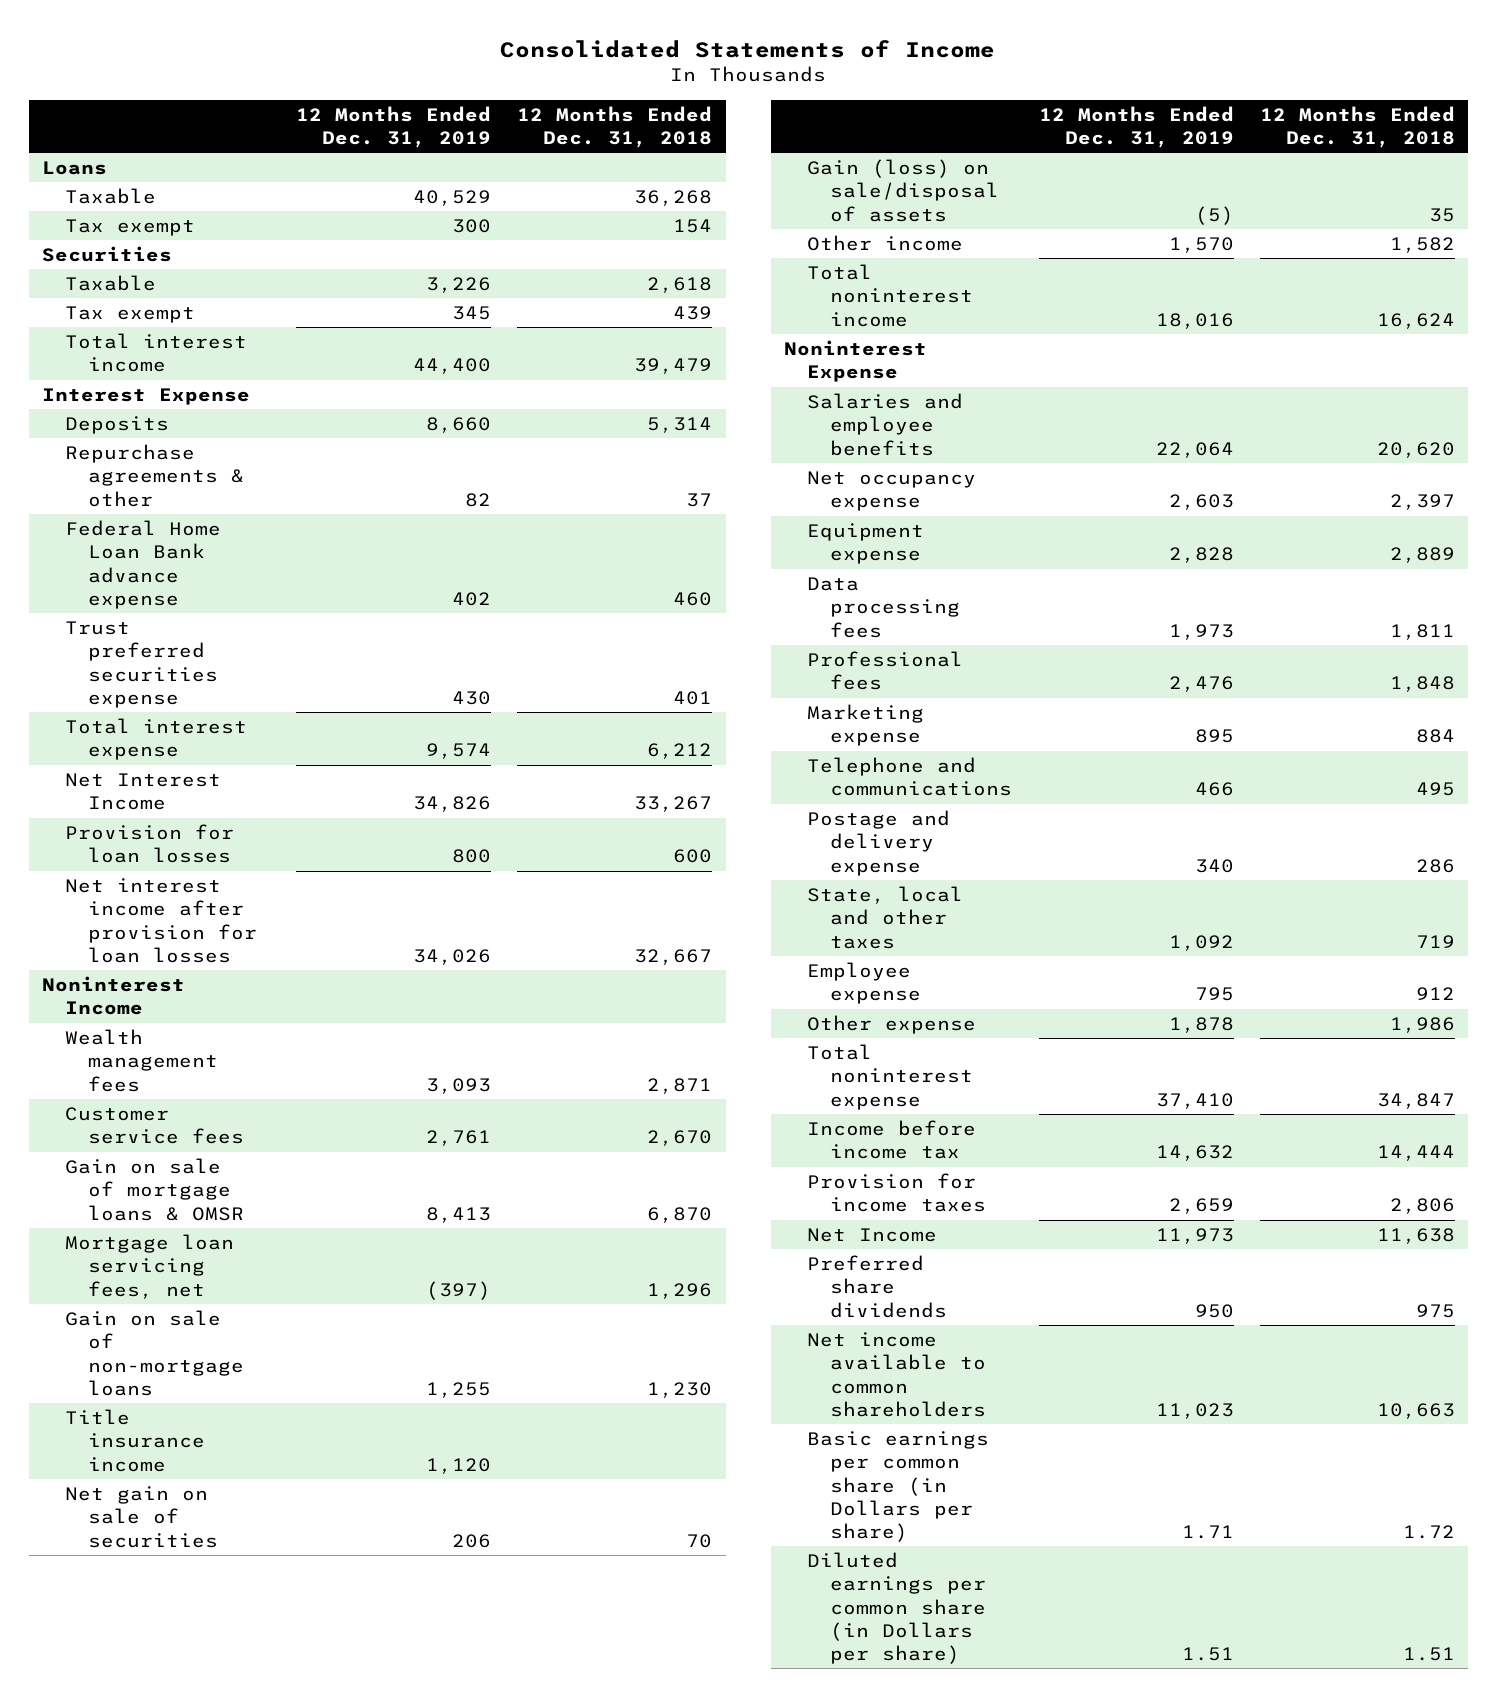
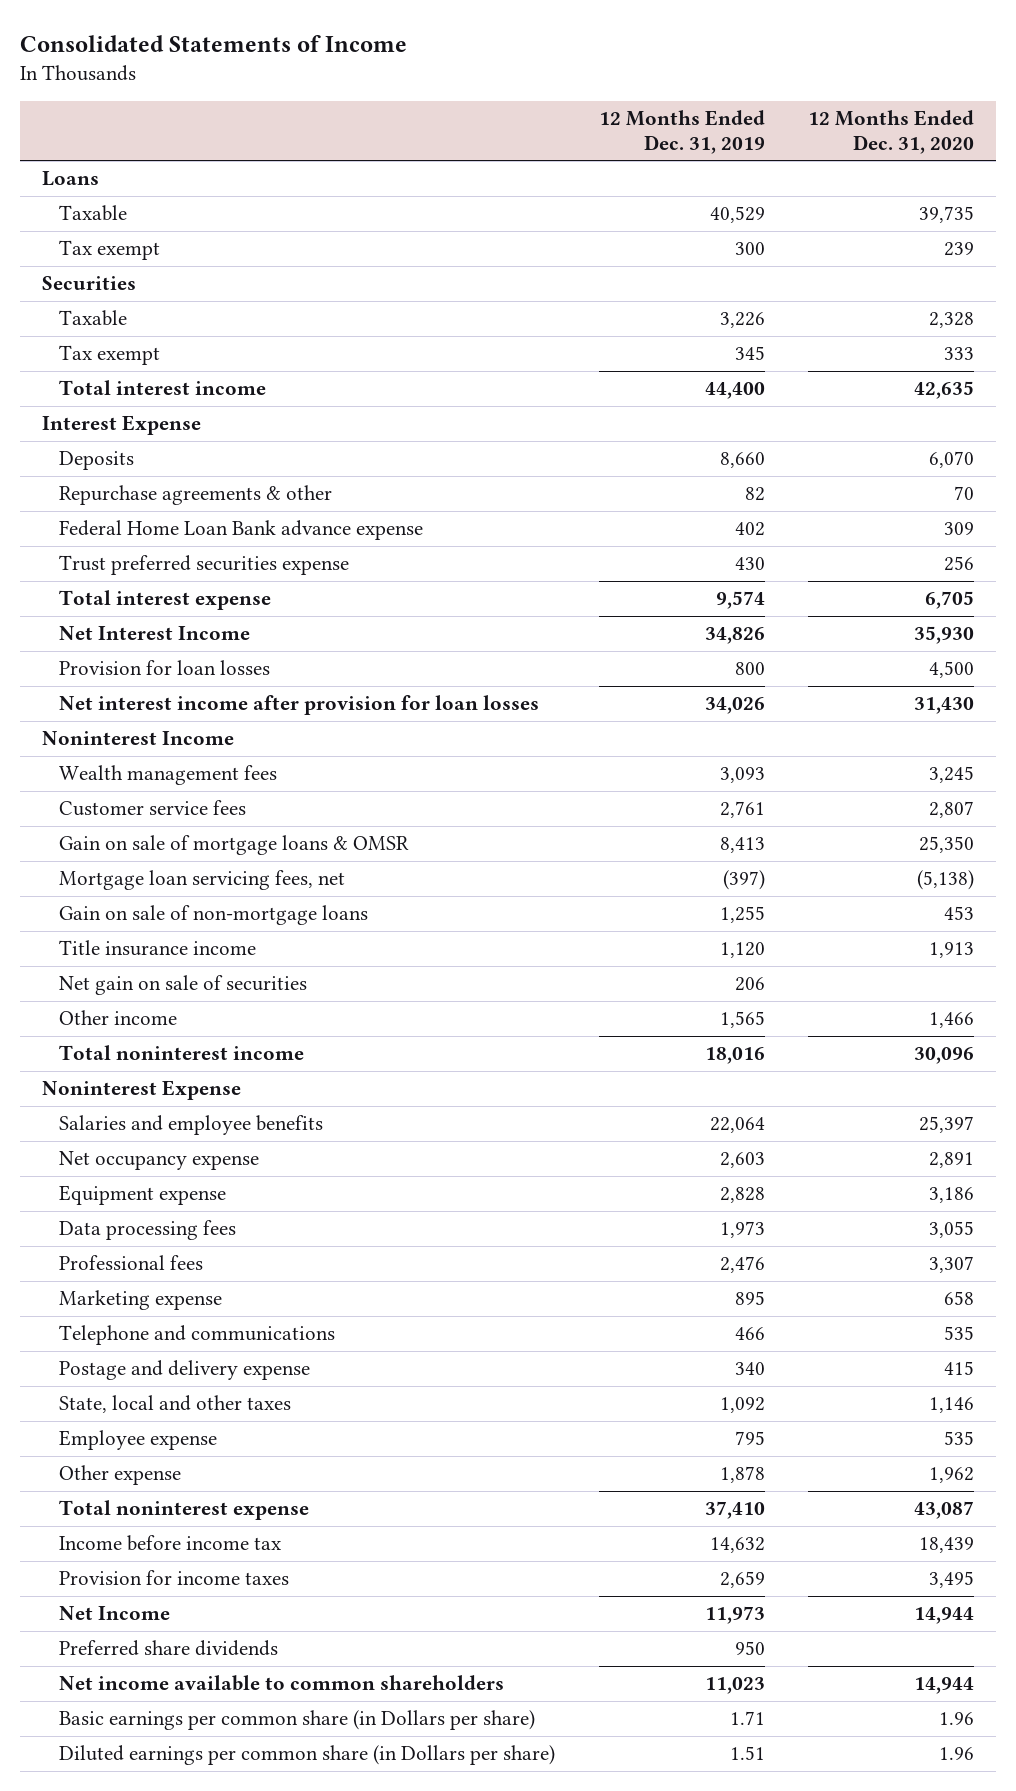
[517,105,713,148] 12 Months Ended Dec. 31, 2018 -> none
none -> [808,110,975,154] 12 Months Ended Dec. 31, 2020
[807,159,1000,222] Gain (loss) on sale/disposal of assets -> none
[1168,237,1234,254] 1,570 -> [719,1011,765,1029] 1,565

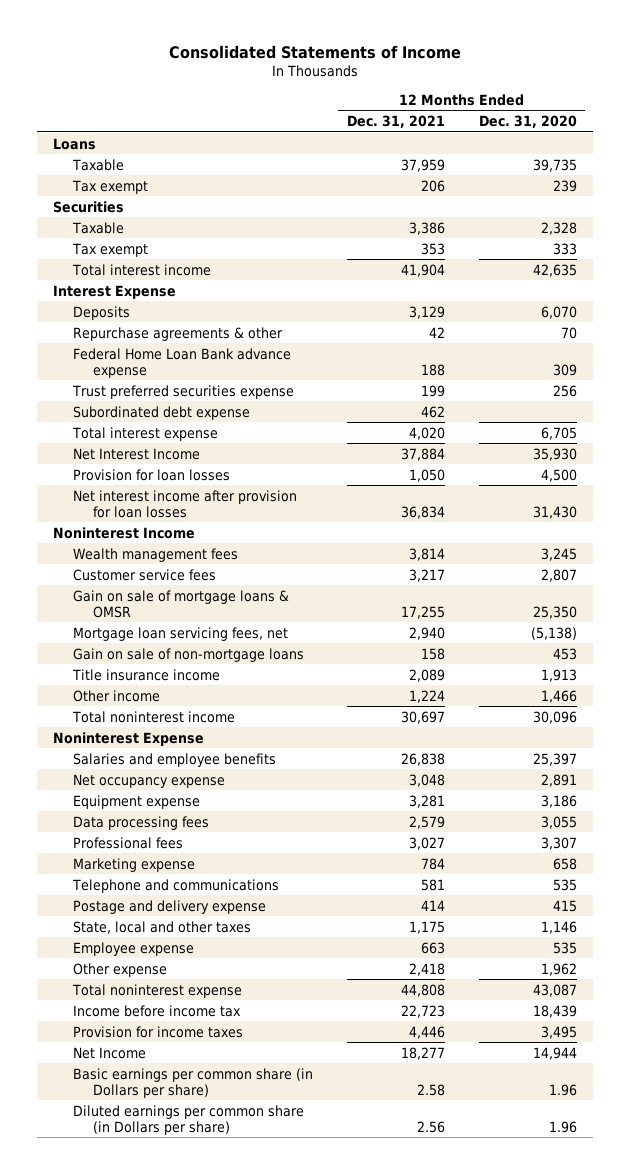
[598,110,765,154] 12 Months Ended Dec. 31, 2019 -> none
none -> [346,115,445,129] Dec. 31, 2021
none -> [72,405,250,420] Subordinated debt expense
[58,975,307,996] Net gain on sale of securities -> none
[58,1640,278,1657] Preferred share dividends -> none
[58,1675,504,1692] Net income available to common shareholders -> none

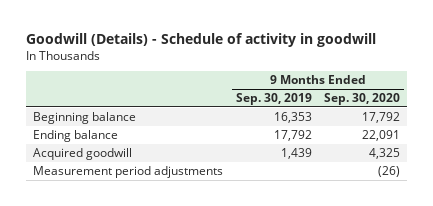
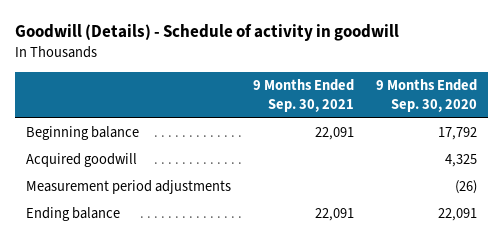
[235,93,312,106] Sep. 30, 2019 -> none
none -> [252,79,354,112] 9 Months Ended Sep. 30, 2021
[32,129,118,142] Ending balance -> [25,207,120,222] Ending balance

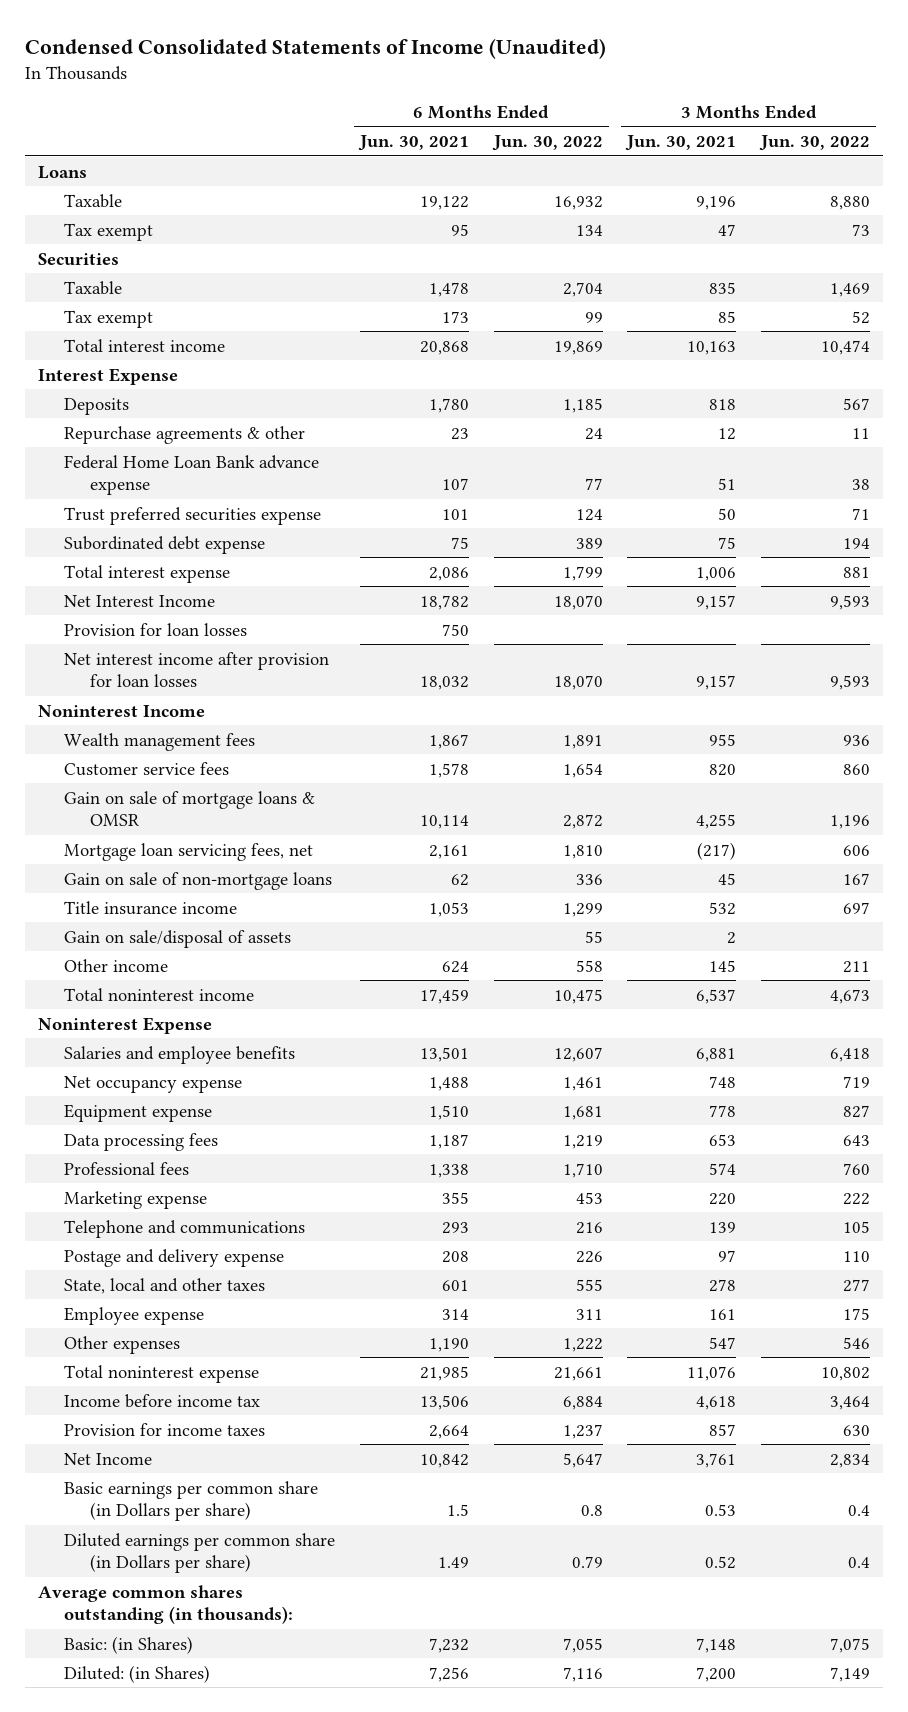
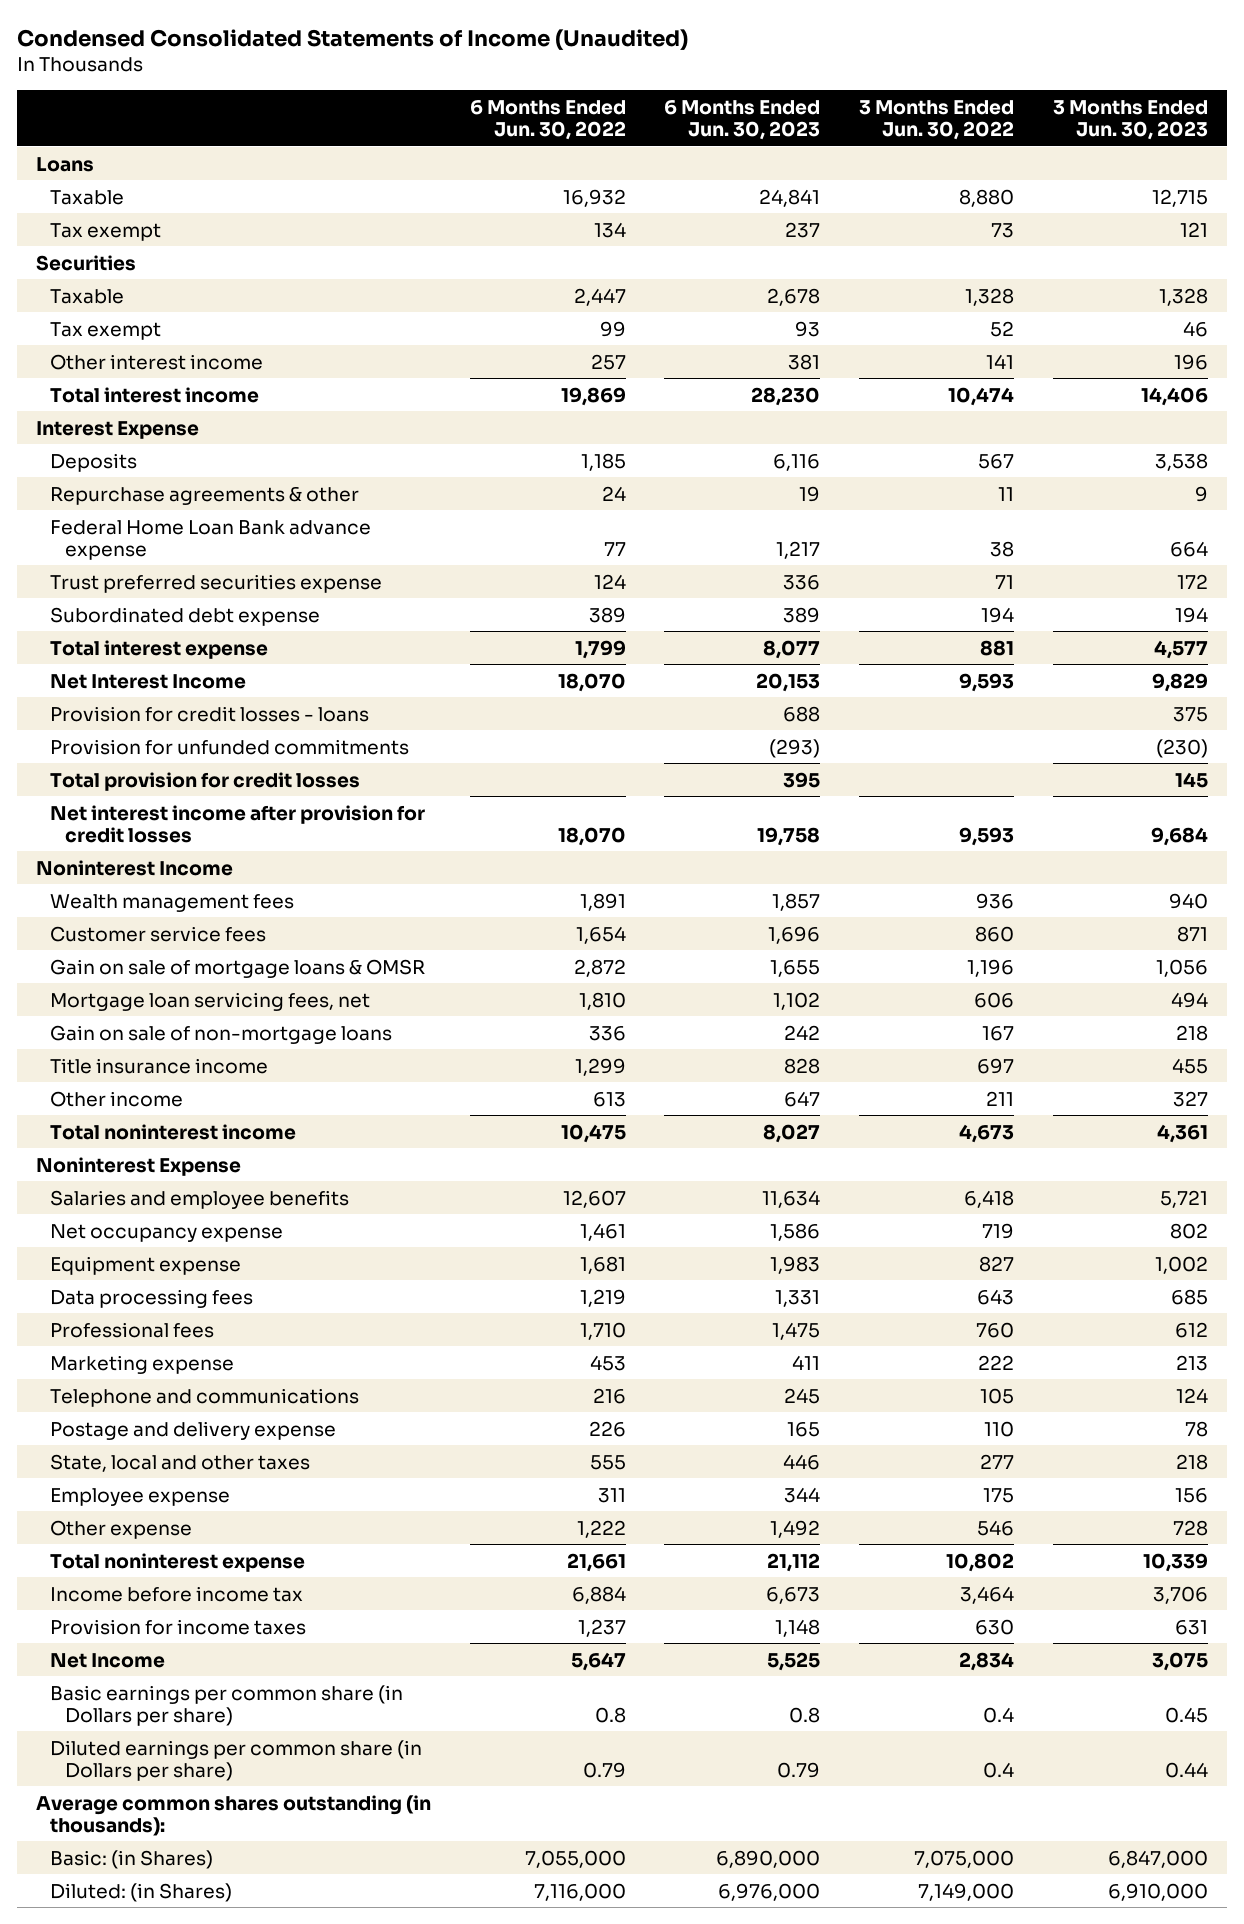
[357,135,469,152] Jun. 30, 2021 -> none
[625,135,737,152] Jun. 30, 2021 -> none
none -> [664,99,821,140] 6 Months Ended Jun. 30, 2023
none -> [1052,99,1208,140] 3 Months Ended Jun. 30, 2023
[562,281,603,297] 2,704 -> [573,287,626,306] 2,447
[830,282,871,297] 1,469 -> [964,287,1014,306] 1,328
none -> [50,353,264,370] Other interest income
[63,622,247,636] Provision for loan losses -> [50,705,370,722] Provision for credit losses - loans
none -> [50,738,410,755] Provision for unfunded commitments
none -> [50,771,361,791] Total provision for credit losses
[63,651,329,688] Net interest income after provision for loan losses -> [50,804,426,843] Net interest income after provision for credit losses
[63,929,291,948] Gain on sale/disposal of assets -> none
[575,959,603,972] 558 -> [592,1091,626,1107] 613
[63,1335,180,1354] Other expenses -> [50,1519,193,1539] Other expense
[562,1637,603,1653] 7,055 -> [524,1849,626,1868] 7,055,000
[830,1637,871,1653] 7,075 -> [913,1849,1014,1868] 7,075,000
[562,1666,603,1682] 7,116 -> [533,1882,626,1901] 7,116,000
[830,1666,871,1682] 7,149 -> [917,1882,1014,1901] 7,149,000

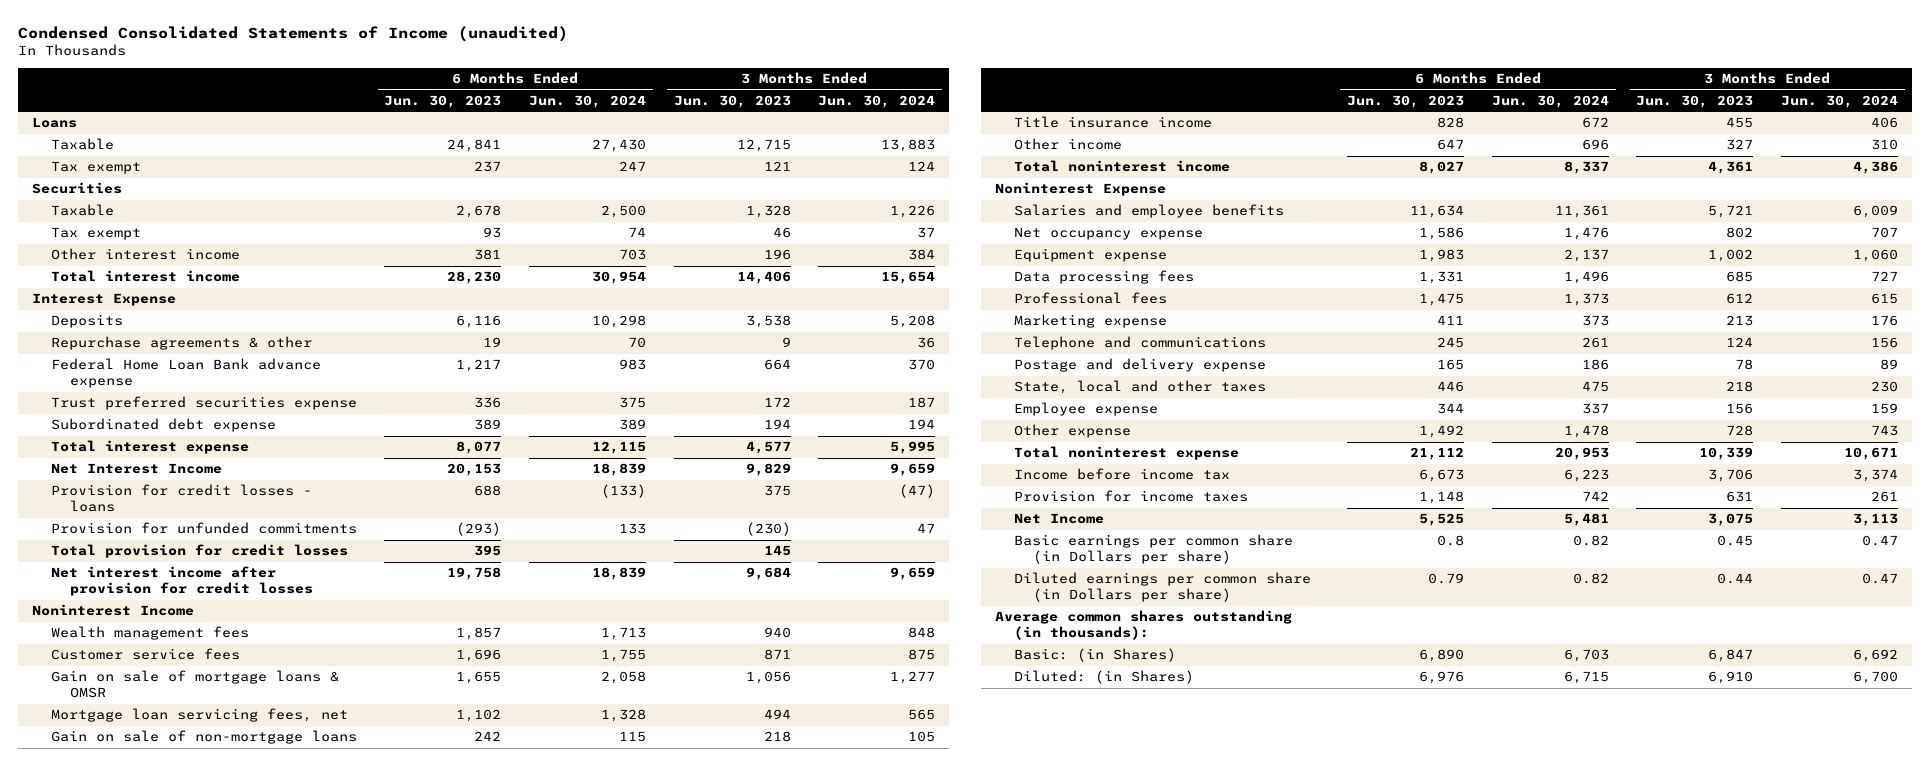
[16,28,688,50] Condensed Consolidated Statements of Income (Unaudited) -> [18,25,569,42] Condensed Consolidated Statements of Income (unaudited)
[469,99,626,140] 6 Months Ended Jun. 30, 2022 -> none
[858,99,1014,140] 3 Months Ended Jun. 30, 2022 -> none
none -> [529,94,647,108] Jun. 30, 2024
none -> [818,94,936,108] Jun. 30, 2024
[716,1849,821,1868] 6,890,000 -> [1419,649,1465,663] 6,890
[1107,1849,1208,1868] 6,847,000 -> [1708,649,1754,663] 6,847
[718,1882,821,1901] 6,976,000 -> [1419,671,1465,685] 6,976
[1107,1882,1208,1901] 6,910,000 -> [1708,671,1754,685] 6,910

